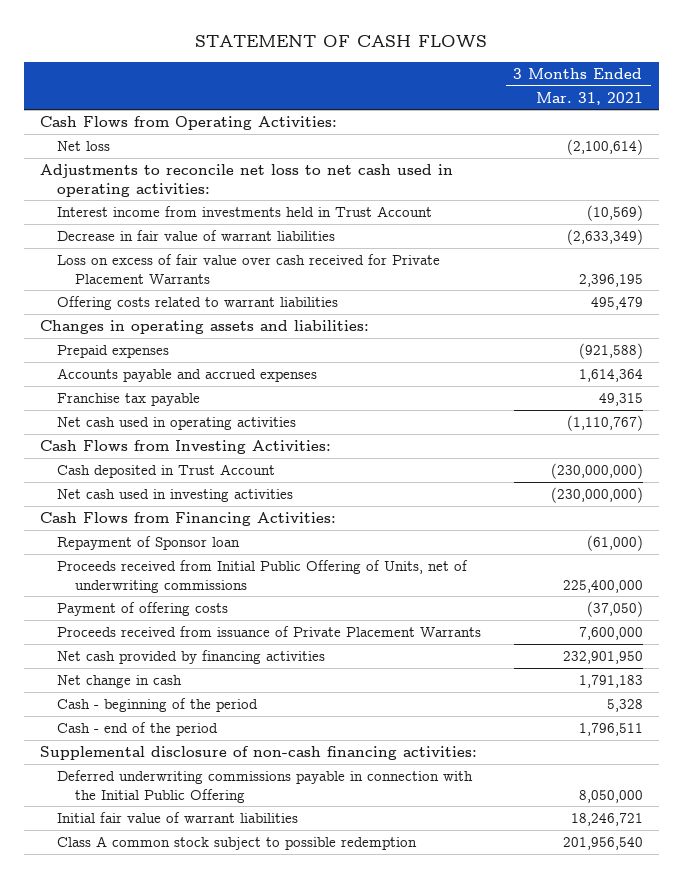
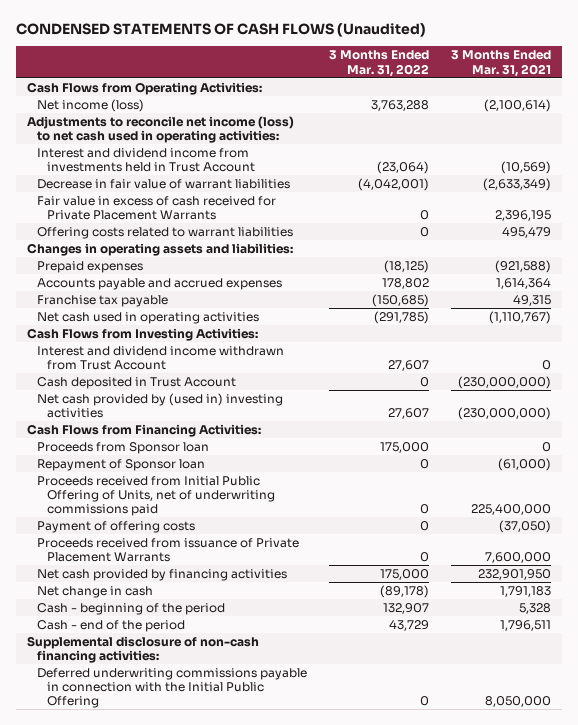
[195,34,488,47] STATEMENT OF CASH FLOWS -> [15,23,426,38] CONDENSED STATEMENTS OF CASH FLOWS (Unaudited)
none -> [329,50,430,77] 3 Months Ended Mar. 31, 2022
[57,141,111,152] Net loss -> [36,99,144,113] Net income (loss)
[39,164,453,197] Adjustments to reconcile net loss to net cash used in operating activities: -> [26,116,294,144] Adjustments to reconcile net income (loss) to net cash used in operating activities:
[57,206,433,218] Interest income from investments held in Trust Account -> [36,148,255,173] Interest and dividend income from investments held in Trust Account
[57,254,441,284] Loss on excess of fair value over cash received for Private Placement Warrants -> [36,196,276,221] Fair value in excess of cash received for Private Placement Warrants
none -> [36,346,284,371] Interest and dividend income withdrawn from Trust Account
[57,489,294,503] Net cash used in investing activities -> [36,393,283,419] Net cash provided by (used in) investing activities
none -> [36,442,209,455] Proceeds from Sponsor loan
[57,560,469,593] Proceeds received from Initial Public Offering of Units, net of underwriting commissions -> [36,476,275,517] Proceeds received from Initial Public Offering of Units, net of underwriting commissions paid
[57,812,299,824] Initial fair value of warrant liabilities -> none
[57,836,418,851] Class A common stock subject to possible redemption -> none

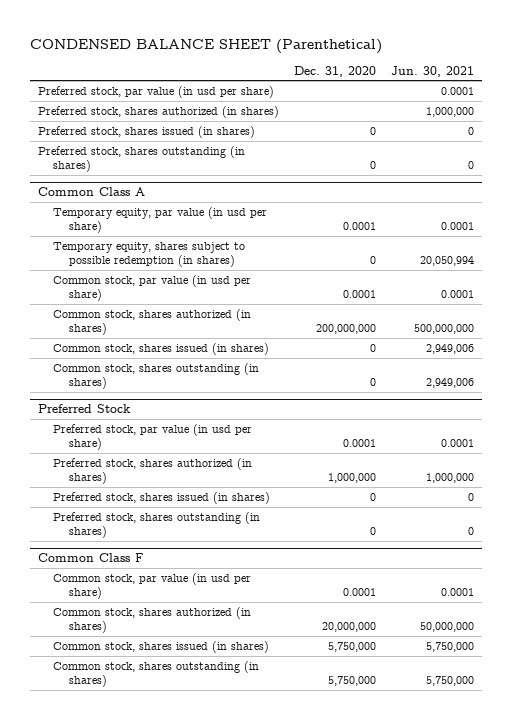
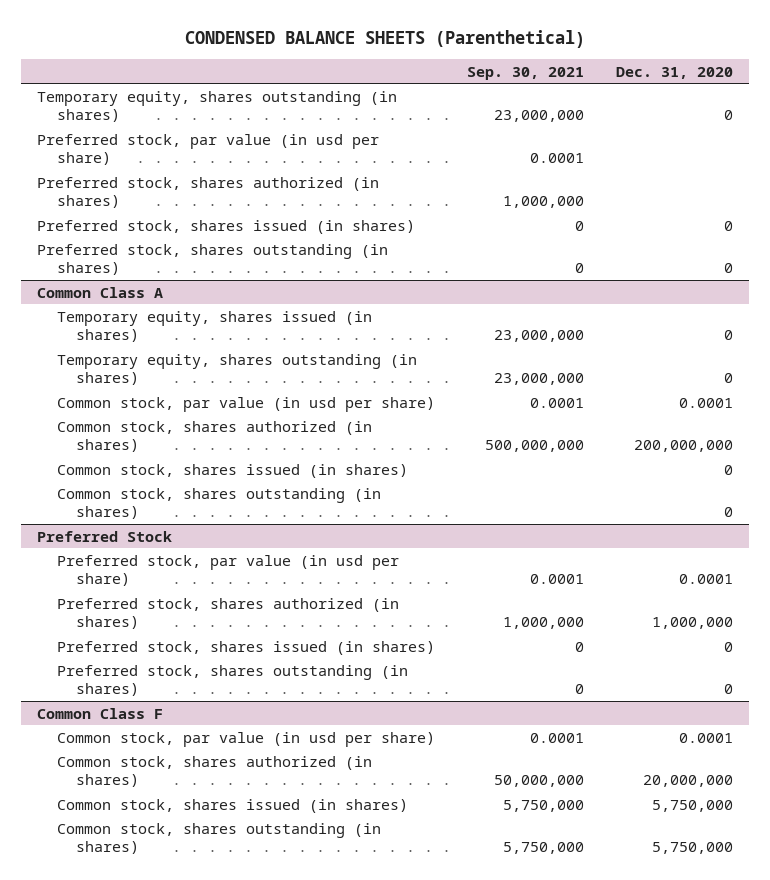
[30,38,383,54] CONDENSED BALANCE SHEET (Parenthetical) -> [184,30,585,49] CONDENSED BALANCE SHEETS (Parenthetical)
[390,65,474,77] Jun. 30, 2021 -> none
none -> [466,66,584,80] Sep. 30, 2021
none -> [36,90,397,123] Temporary equity, shares outstanding (in shares)
[53,206,268,234] Temporary equity, par value (in usd per share) -> none
[53,241,246,268] Temporary equity, shares subject to possible redemption (in shares) -> [56,310,372,343] Temporary equity, shares issued (in shares)
none -> [56,353,417,386] Temporary equity, shares outstanding (in shares)

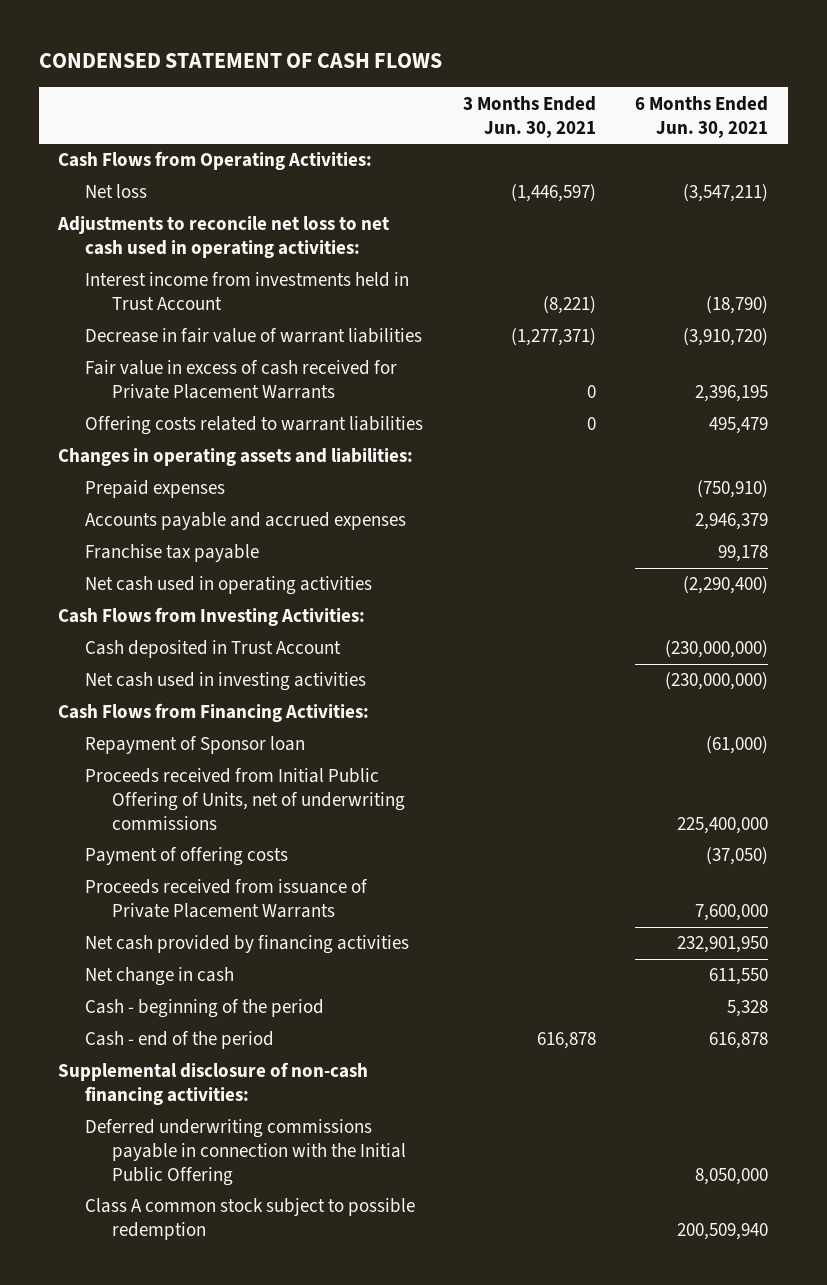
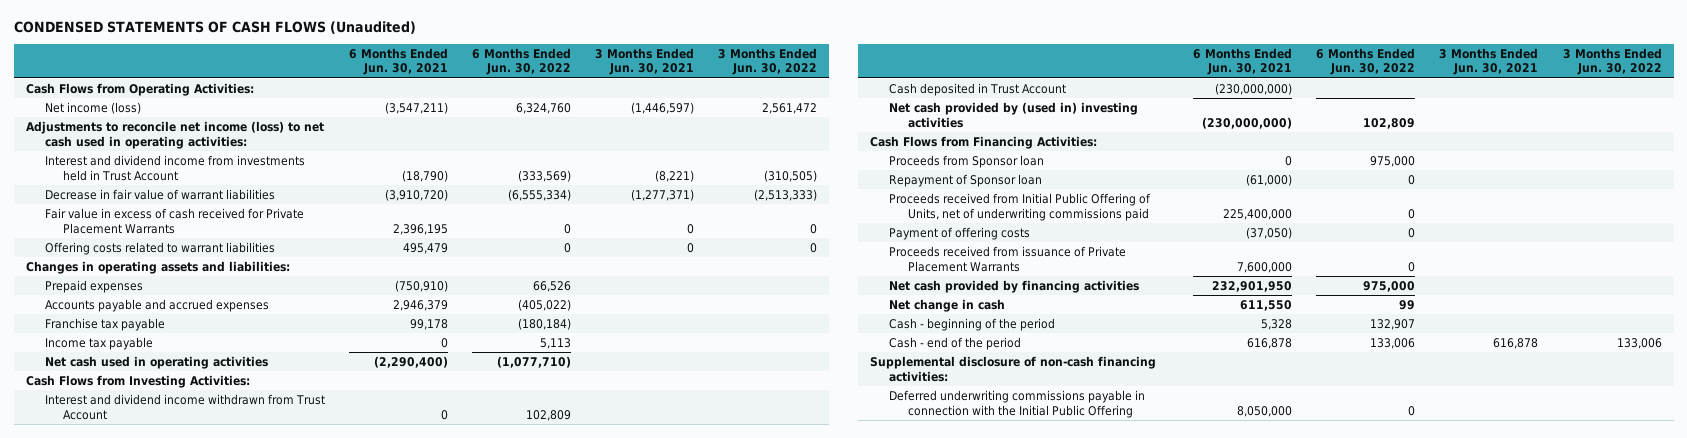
[38,53,442,69] CONDENSED STATEMENT OF CASH FLOWS -> [13,21,416,35] CONDENSED STATEMENTS OF CASH FLOWS (Unaudited)
none -> [471,47,571,76] 6 Months Ended Jun. 30, 2022
none -> [717,47,817,76] 3 Months Ended Jun. 30, 2022
[85,184,148,199] Net loss -> [44,101,141,114] Net income (loss)
[57,216,390,259] Adjustments to reconcile net loss to net cash used in operating activities: -> [25,120,324,149] Adjustments to reconcile net income (loss) to net cash used in operating activities:
[85,272,410,311] Interest income from investments held in Trust Account -> [44,154,305,181] Interest and dividend income from investments held in Trust Account
none -> [44,336,153,350] Income tax payable
none -> [44,393,325,420] Interest and dividend income withdrawn from Trust Account
[85,672,367,692] Net cash used in investing activities -> [889,101,1139,128] Net cash provided by (used in) investing activities
none -> [889,154,1045,168] Proceeds from Sponsor loan
[85,768,405,830] Proceeds received from Initial Public Offering of Units, net of underwriting commissions -> [889,192,1152,221] Proceeds received from Initial Public Offering of Units, net of underwriting commissions paid
[85,1198,416,1241] Class A common stock subject to possible redemption -> none

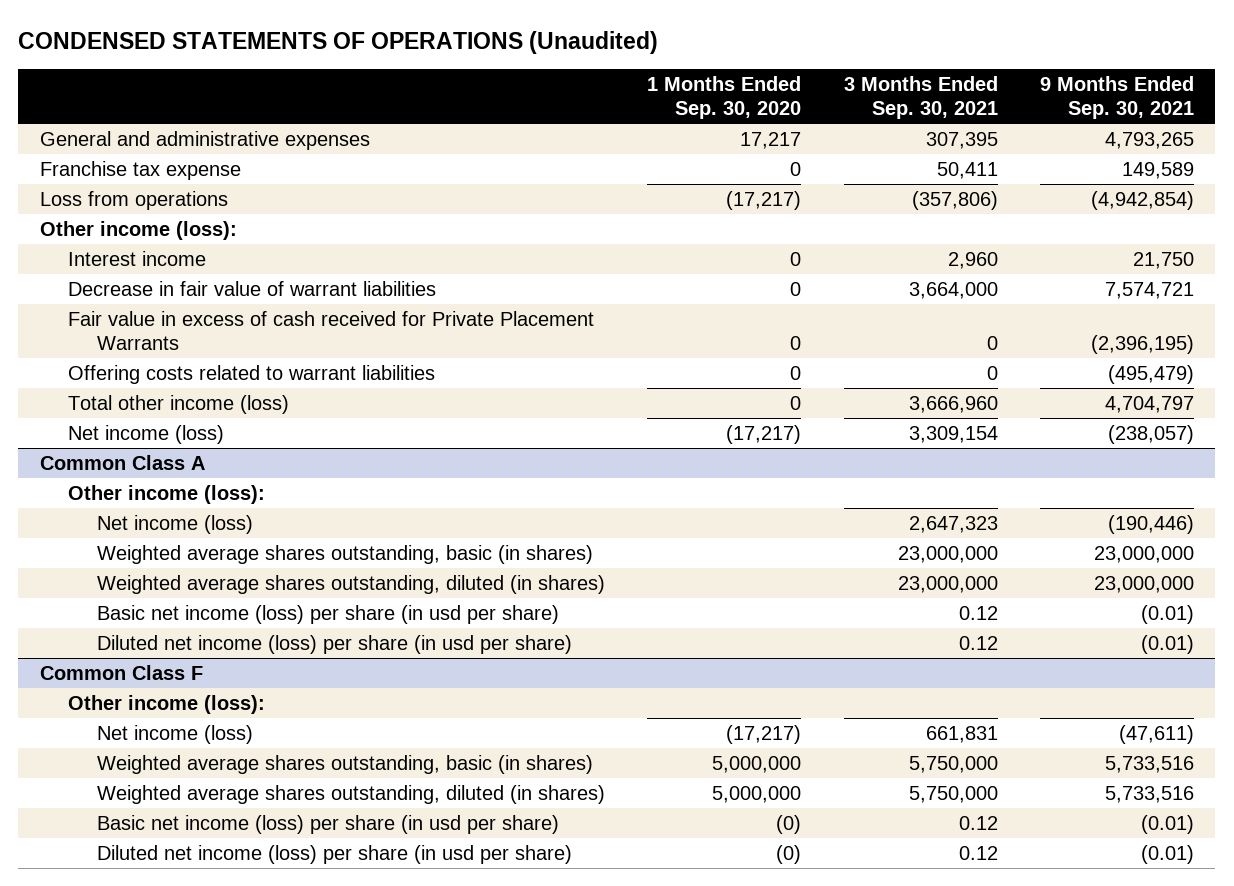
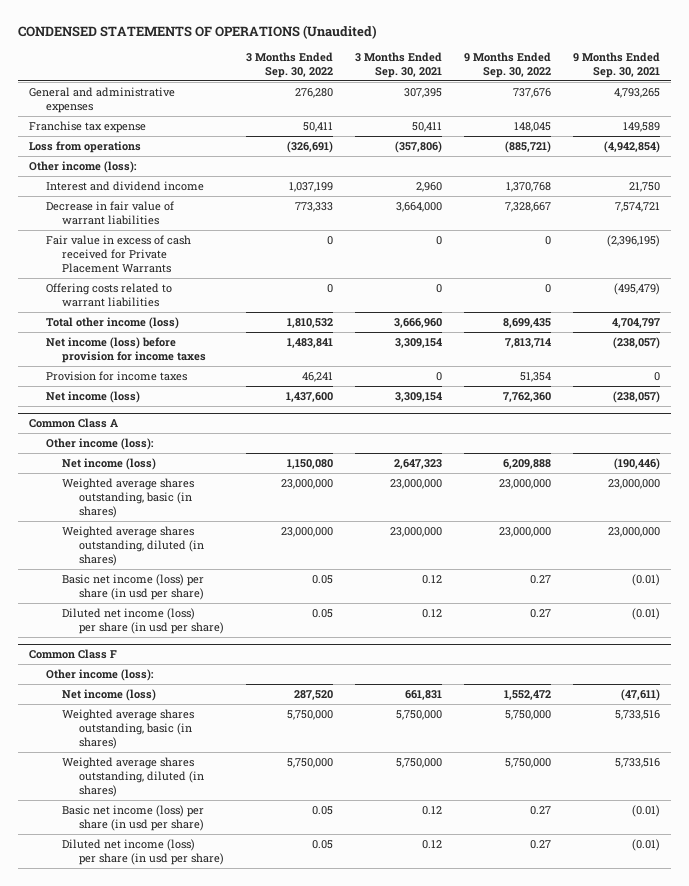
[647,76,802,120] 1 Months Ended Sep. 30, 2020 -> none
none -> [245,51,333,78] 3 Months Ended Sep. 30, 2022
none -> [463,51,551,78] 9 Months Ended Sep. 30, 2022
[68,250,207,266] Interest income -> [45,181,204,192] Interest and dividend income
none -> [45,337,207,364] Net income (loss) before provision for income taxes
none -> [45,371,187,382] Provision for income taxes

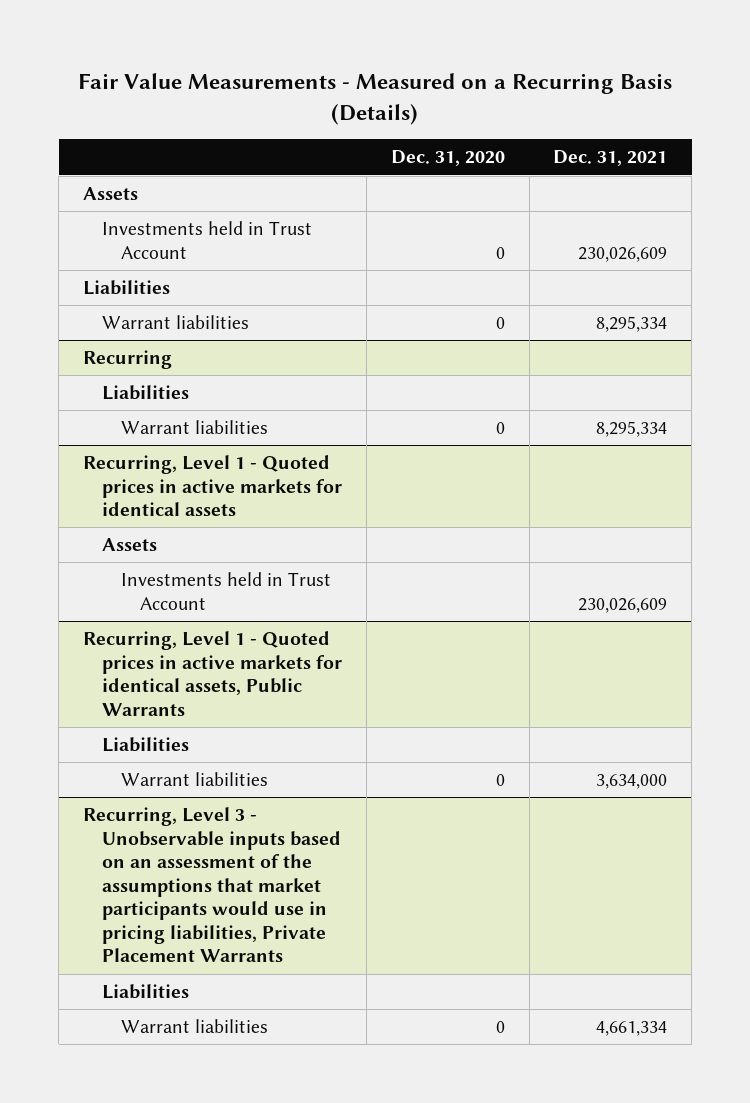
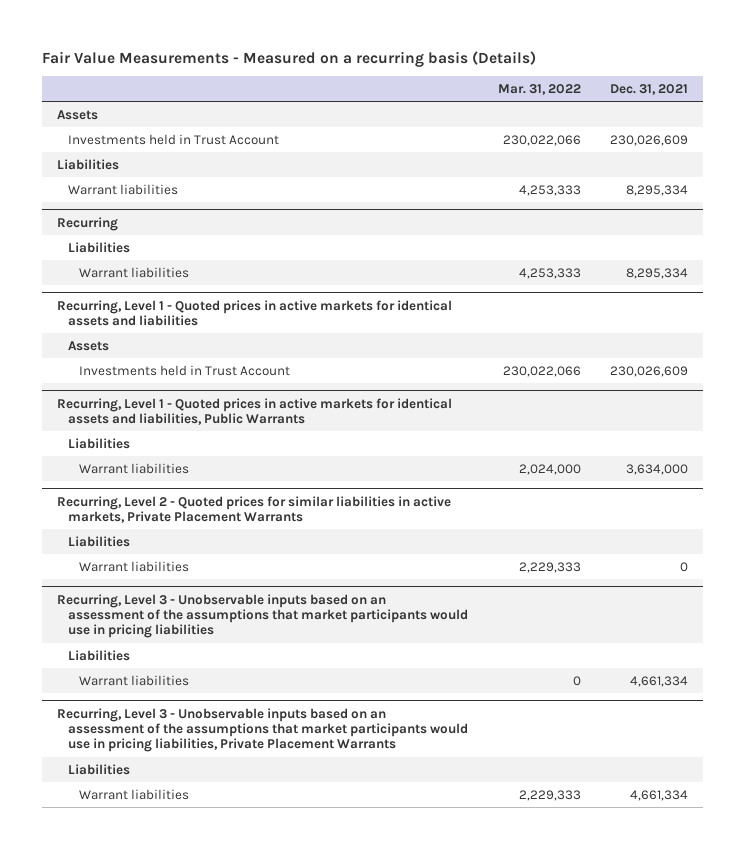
[78,73,673,125] Fair Value Measurements - Measured on a Recurring Basis (Details) -> [42,50,537,67] Fair Value Measurements - Measured on a recurring basis (Details)
[390,150,505,167] Dec. 31, 2020 -> none
none -> [497,83,581,95] Mar. 31, 2022
[82,455,343,517] Recurring, Level 1 - Quoted prices in active markets for identical assets -> [57,299,453,326] Recurring, Level 1 - Quoted prices in active markets for identical assets and liabilities
[82,631,343,716] Recurring, Level 1 - Quoted prices in active markets for identical assets, Public Warrants -> [57,397,453,425] Recurring, Level 1 - Quoted prices in active markets for identical assets and liabilities, Public Warrants
none -> [57,495,452,523] Recurring, Level 2 - Quoted prices for similar liabilities in active markets, Private Placement Warrants
none -> [67,535,130,547] Liabilities
none -> [78,560,189,572] Warrant liabilities
none -> [57,593,468,639] Recurring, Level 3 - Unobservable inputs based on an assessment of the assumptions that market participants would use in pricing liabilities
none -> [67,649,130,661] Liabilities
none -> [78,674,189,686] Warrant liabilities

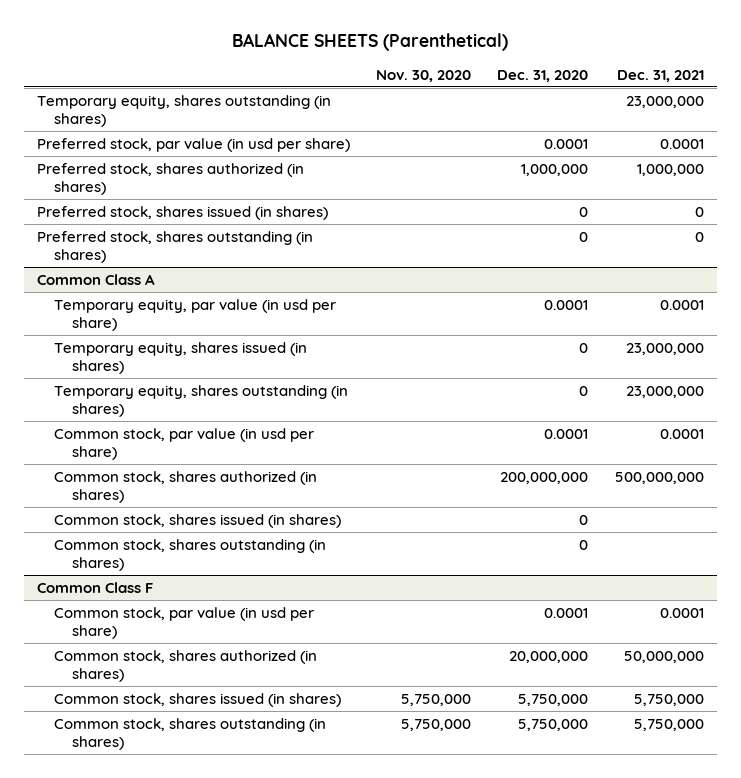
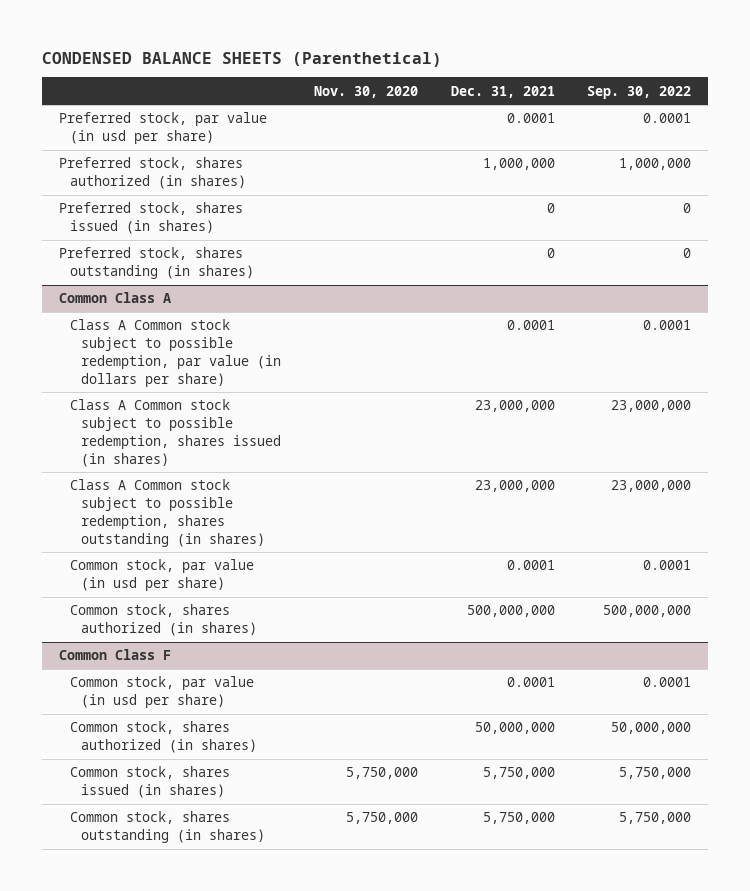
[232,33,509,52] BALANCE SHEETS (Parenthetical) -> [42,51,443,67] CONDENSED BALANCE SHEETS (Parenthetical)
[497,69,589,82] Dec. 31, 2020 -> none
none -> [587,85,692,99] Sep. 30, 2022
[36,94,331,127] Temporary equity, shares outstanding (in shares) -> none
[54,298,337,331] Temporary equity, par value (in usd per share) -> [69,319,281,387] Class A Common stock subject to possible redemption, par value (in dollars per share)
[54,341,308,374] Temporary equity, shares issued (in shares) -> [69,399,281,467] Class A Common stock subject to possible redemption, shares issued (in shares)
[54,384,349,417] Temporary equity, shares outstanding (in shares) -> [69,479,265,547] Class A Common stock subject to possible redemption, shares outstanding (in shares)
[54,513,342,528] Common stock, shares issued (in shares) -> none
[54,538,327,571] Common stock, shares outstanding (in shares) -> none

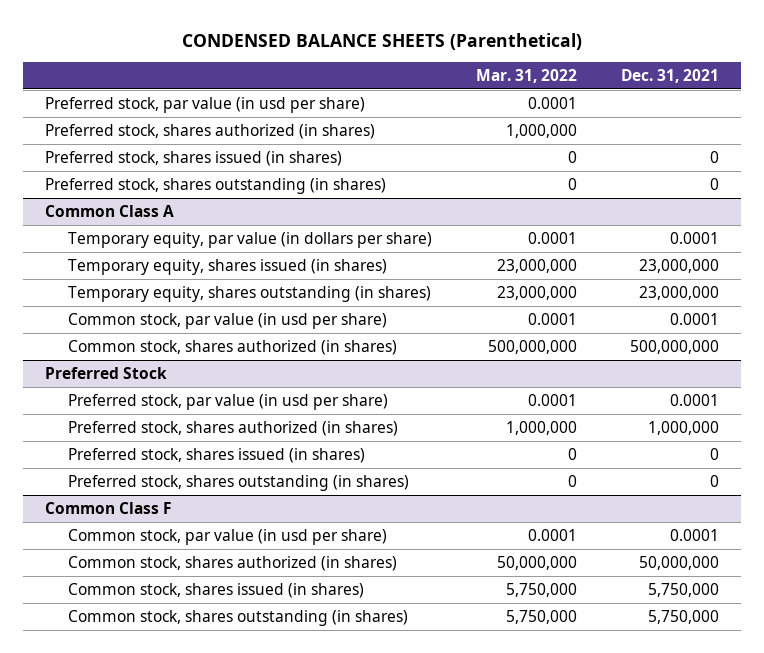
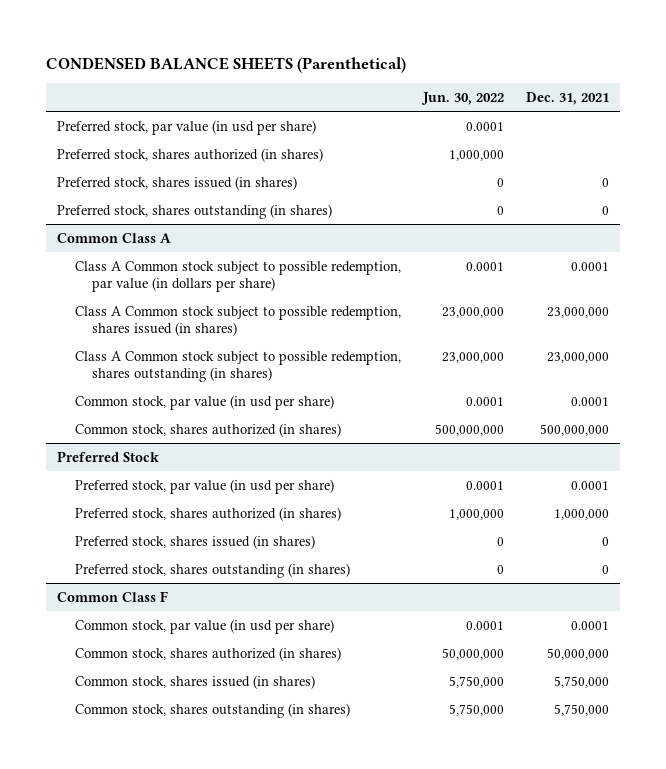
[476,68,578,83] Mar. 31, 2022 -> none
none -> [420,91,504,105] Jun. 30, 2022
[68,231,433,248] Temporary equity, par value (in dollars per share) -> [74,260,401,292] Class A Common stock subject to possible redemption, par value (in dollars per share)
[68,258,388,275] Temporary equity, shares issued (in shares) -> [74,305,401,336] Class A Common stock subject to possible redemption, shares issued (in shares)
[68,285,432,302] Temporary equity, shares outstanding (in shares) -> [74,350,401,382] Class A Common stock subject to possible redemption, shares outstanding (in shares)

